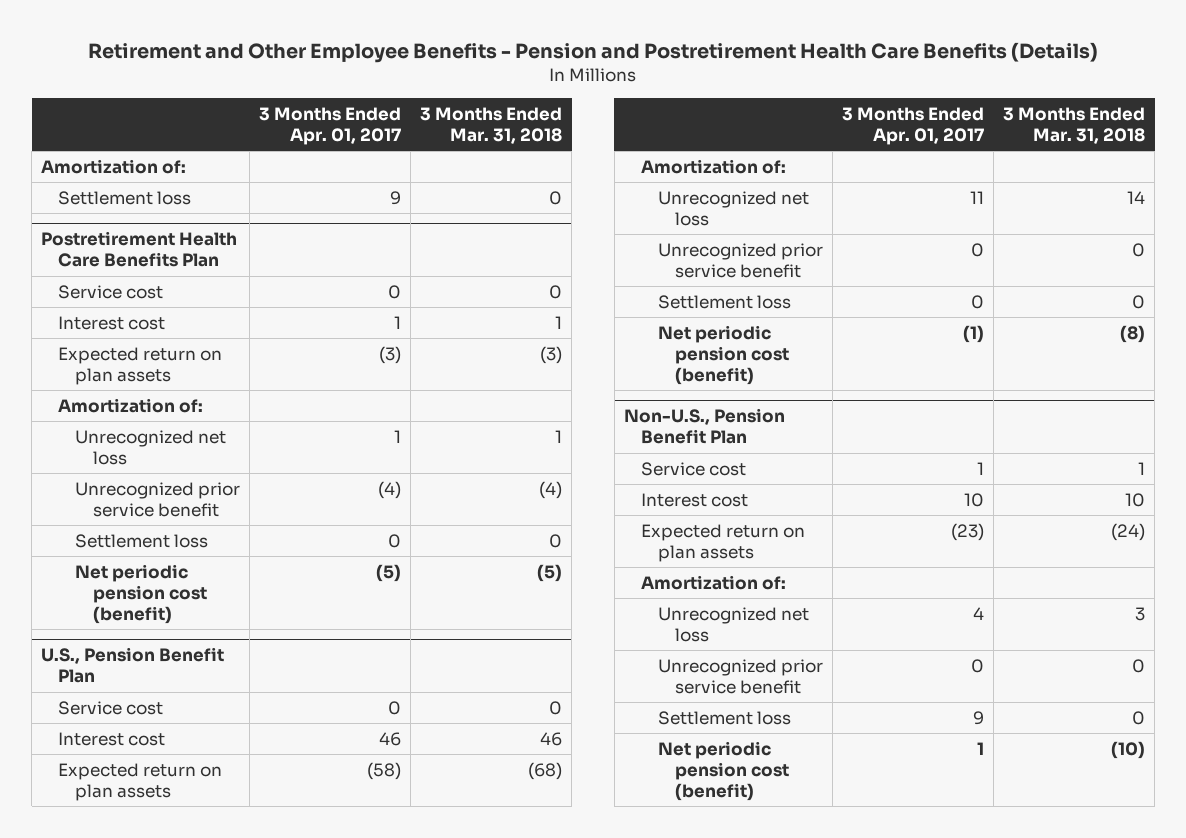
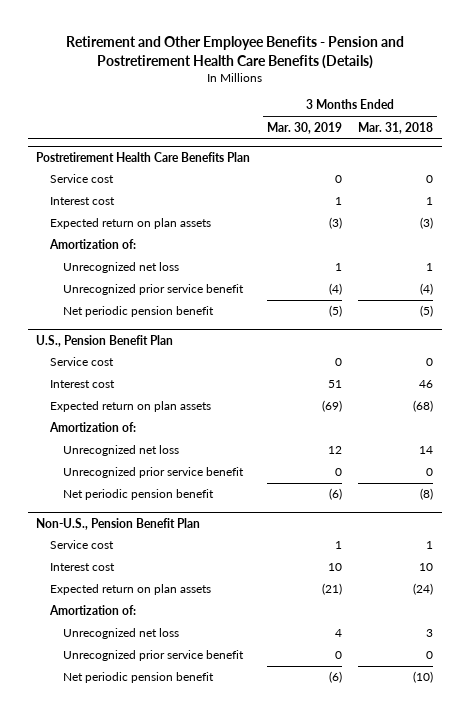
[259,106,402,145] 3 Months Ended Apr. 01, 2017 -> none
none -> [266,121,342,134] Mar. 30, 2019
[41,158,187,174] Amortization of: -> none
[58,190,192,205] Settlement loss -> none
[75,533,209,548] Settlement loss -> none
[75,563,207,624] Net periodic pension cost (benefit) -> [62,306,214,318] Net periodic pension benefit
[658,294,792,309] Settlement loss -> none
[658,324,790,385] Net periodic pension cost (benefit) -> [62,489,214,501] Net periodic pension benefit
[658,710,792,725] Settlement loss -> none
[658,740,790,801] Net periodic pension cost (benefit) -> [62,672,214,684] Net periodic pension benefit

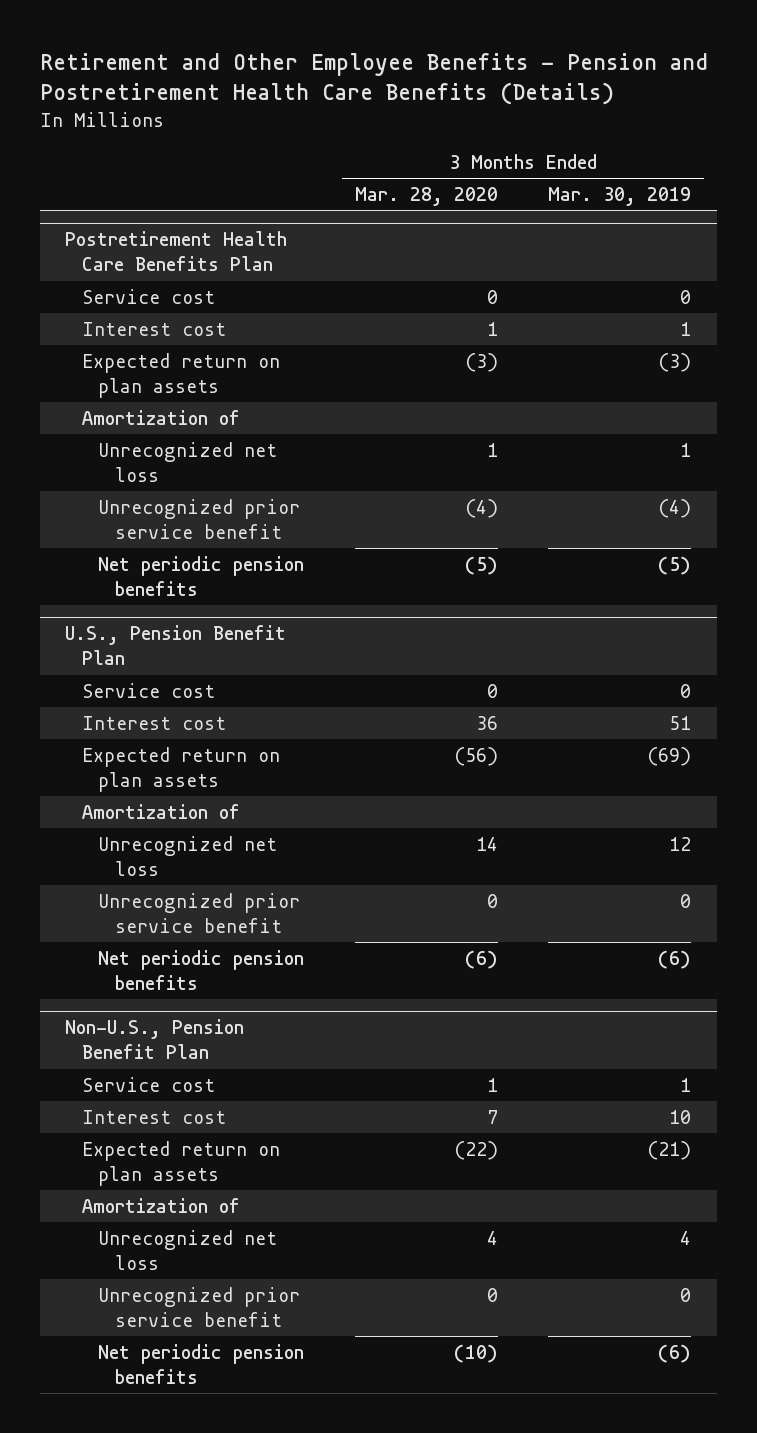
[358,121,434,134] Mar. 31, 2018 -> none
none -> [354,186,498,206] Mar. 28, 2020
[48,239,136,250] Amortization of: -> [81,409,240,425] Amortization of
[62,306,214,318] Net periodic pension benefit -> [98,555,305,596] Net periodic pension benefits
[48,422,136,433] Amortization of: -> [81,803,240,819] Amortization of
[62,489,214,501] Net periodic pension benefit -> [98,949,305,990] Net periodic pension benefits
[48,605,136,616] Amortization of: -> [81,1197,240,1213] Amortization of
[62,672,214,684] Net periodic pension benefit -> [98,1343,305,1384] Net periodic pension benefits

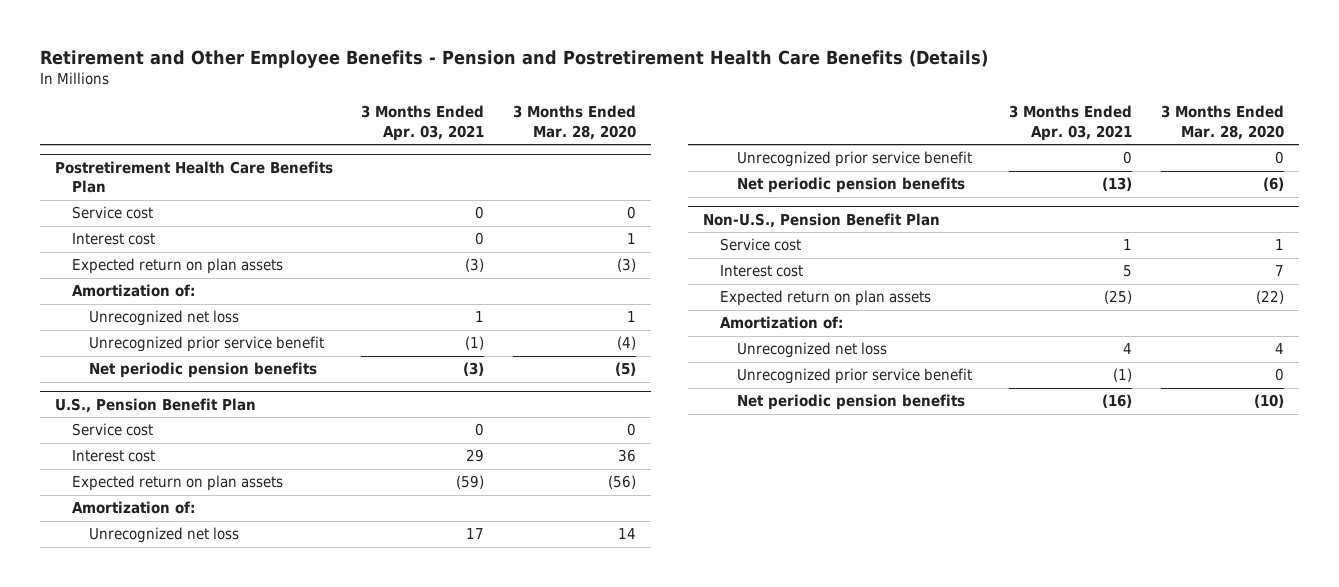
[548,186,692,206] Mar. 30, 2019 -> none
none -> [361,105,485,141] 3 Months Ended Apr. 03, 2021
[81,409,240,425] Amortization of -> [71,284,195,298] Amortization of:
[81,803,240,819] Amortization of -> [71,501,195,515] Amortization of:
[81,1197,240,1213] Amortization of -> [719,316,843,330] Amortization of:

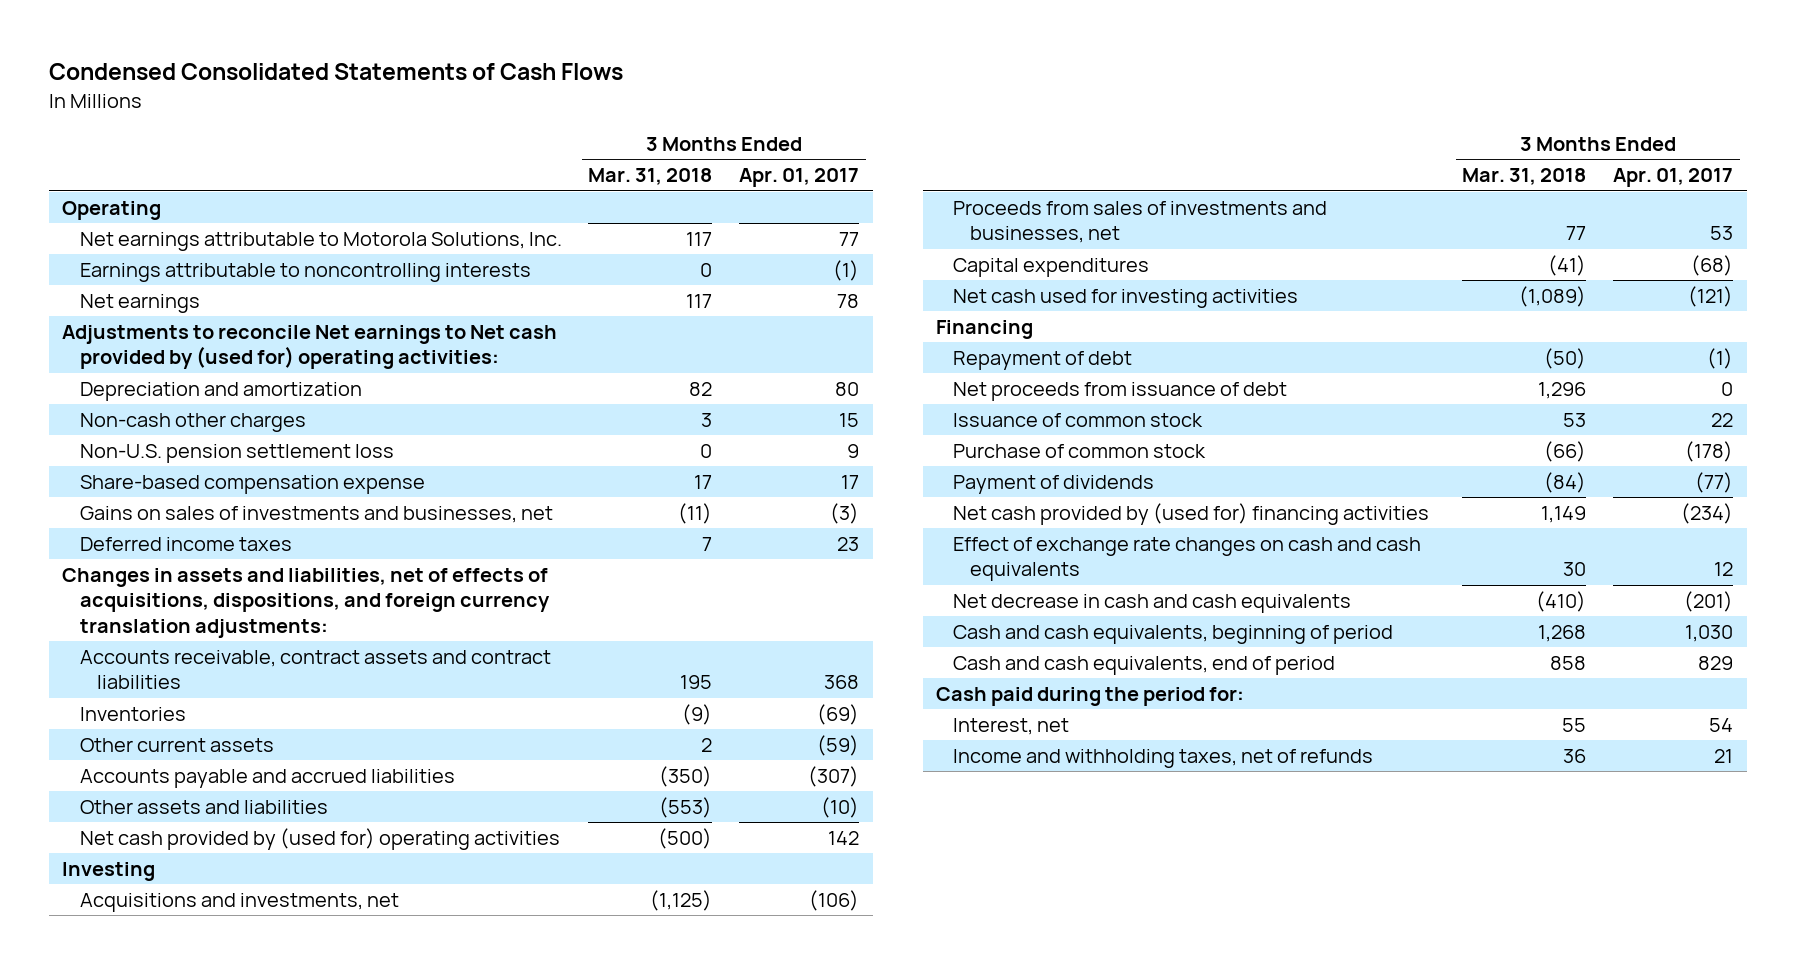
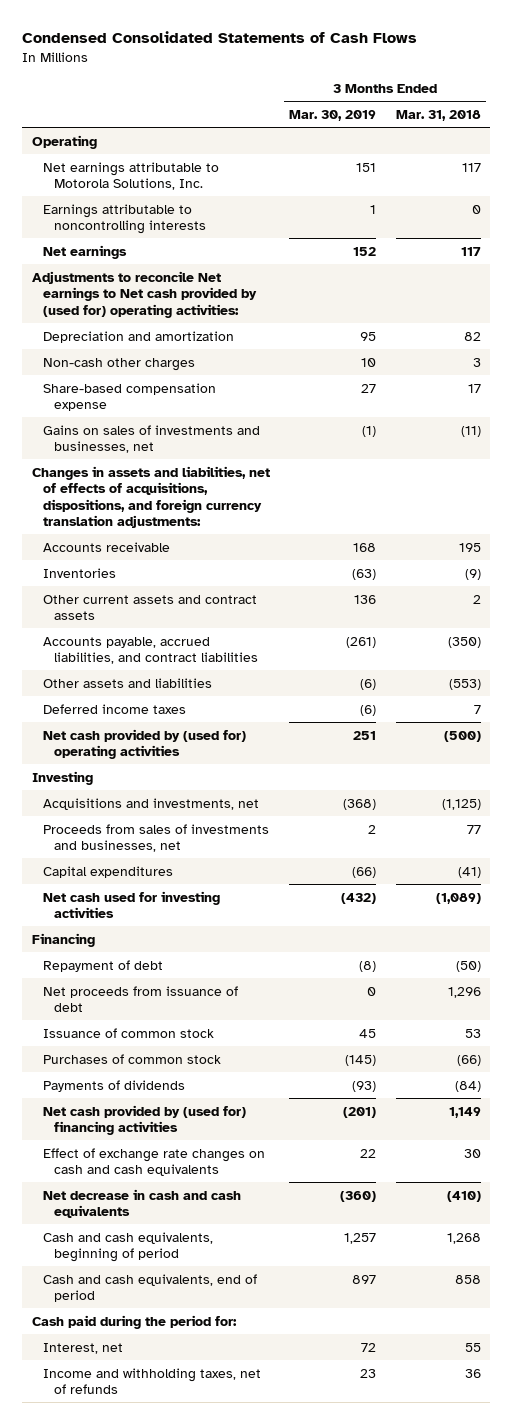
[739,168,860,188] Apr. 01, 2017 -> none
none -> [289,110,377,122] Mar. 30, 2019
[79,444,394,464] Non-U.S. pension settlement loss -> none
[79,650,551,690] Accounts receivable, contract assets and contract liabilities -> [42,541,170,552] Accounts receivable
[79,738,274,753] Other current assets -> [42,594,257,621] Other current assets and contract assets
[79,769,455,789] Accounts payable and accrued liabilities -> [42,636,259,665] Accounts payable, accrued liabilities, and contract liabilities
[79,537,292,552] Deferred income taxes -> [42,703,186,714] Deferred income taxes
[953,444,1207,459] Purchase of common stock -> [42,1053,221,1064] Purchases of common stock
[953,475,1155,495] Payment of dividends -> [42,1079,185,1092] Payments of dividends

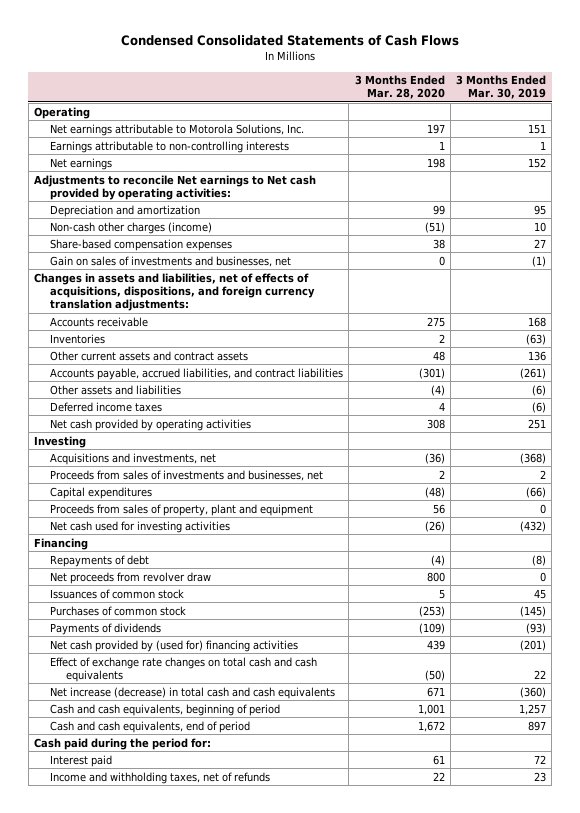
[395,110,481,122] Mar. 31, 2018 -> none
none -> [354,75,445,100] 3 Months Ended Mar. 28, 2020
[42,203,207,235] Earnings attributable to noncontrolling interests -> [50,140,290,153] Earnings attributable to non-controlling interests
[31,270,257,318] Adjustments to reconcile Net earnings to Net cash provided by (used for) operating activities: -> [33,174,316,200] Adjustments to reconcile Net earnings to Net cash provided by operating activities:
[42,357,195,371] Non-cash other charges -> [50,221,213,234] Non-cash other charges (income)
[42,382,216,412] Share-based compensation expense -> [50,238,233,251] Share-based compensation expenses
[42,424,260,454] Gains on sales of investments and businesses, net -> [50,255,292,267] Gain on sales of investments and businesses, net
[42,728,246,760] Net cash provided by (used for) operating activities -> [50,418,252,431] Net cash provided by operating activities
none -> [50,503,314,516] Proceeds from sales of property, plant and equipment
[42,959,163,972] Repayment of debt -> [50,554,150,567] Repayments of debt
[42,985,238,1013] Net proceeds from issuance of debt -> [50,571,212,584] Net proceeds from revolver draw
[42,1027,214,1038] Issuance of common stock -> [50,588,185,599] Issuances of common stock
[42,1147,265,1177] Effect of exchange rate changes on cash and cash equivalents -> [50,656,318,682] Effect of exchange rate changes on total cash and cash equivalents
[42,1188,241,1219] Net decrease in cash and cash equivalents -> [50,686,336,699] Net increase (decrease) in total cash and cash equivalents
[42,1342,123,1354] Interest, net -> [50,754,113,767] Interest paid

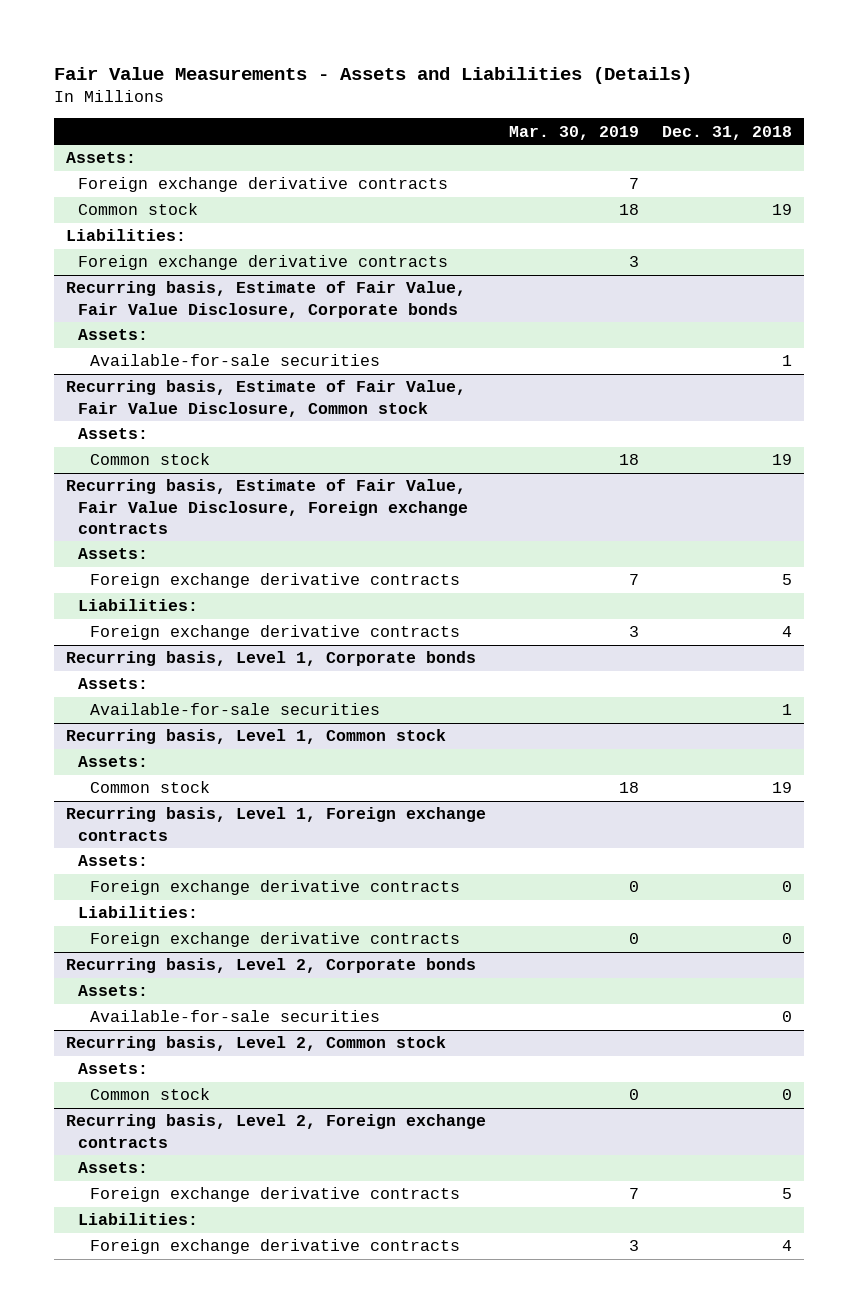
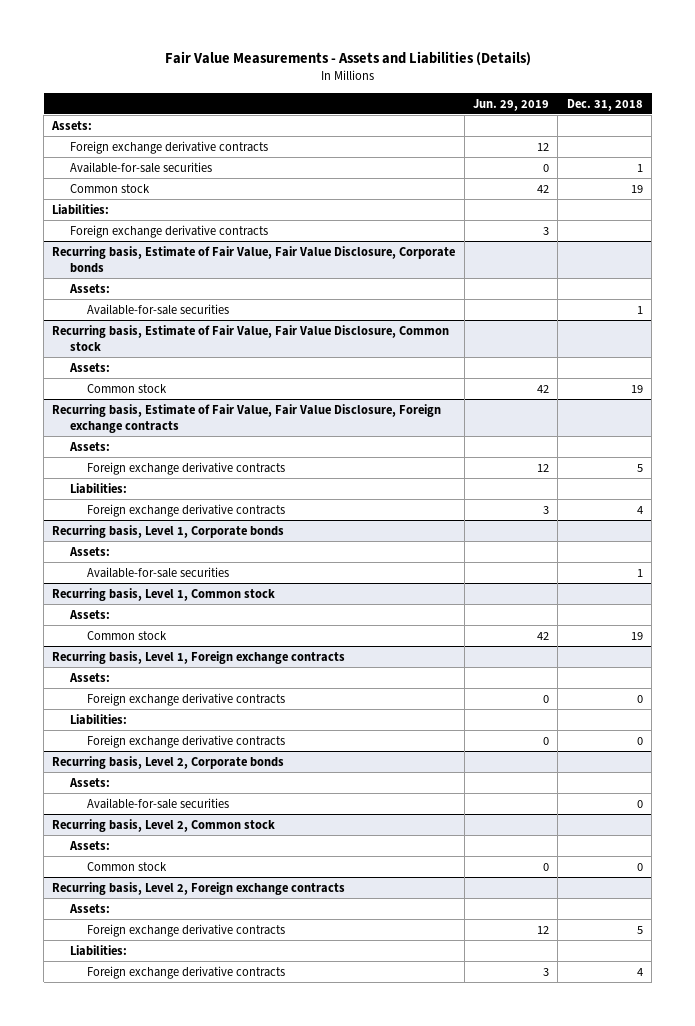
[508,125,639,140] Mar. 30, 2019 -> none
none -> [473,98,550,111] Jun. 29, 2019
none -> [69,161,212,173] Available-for-sale securities

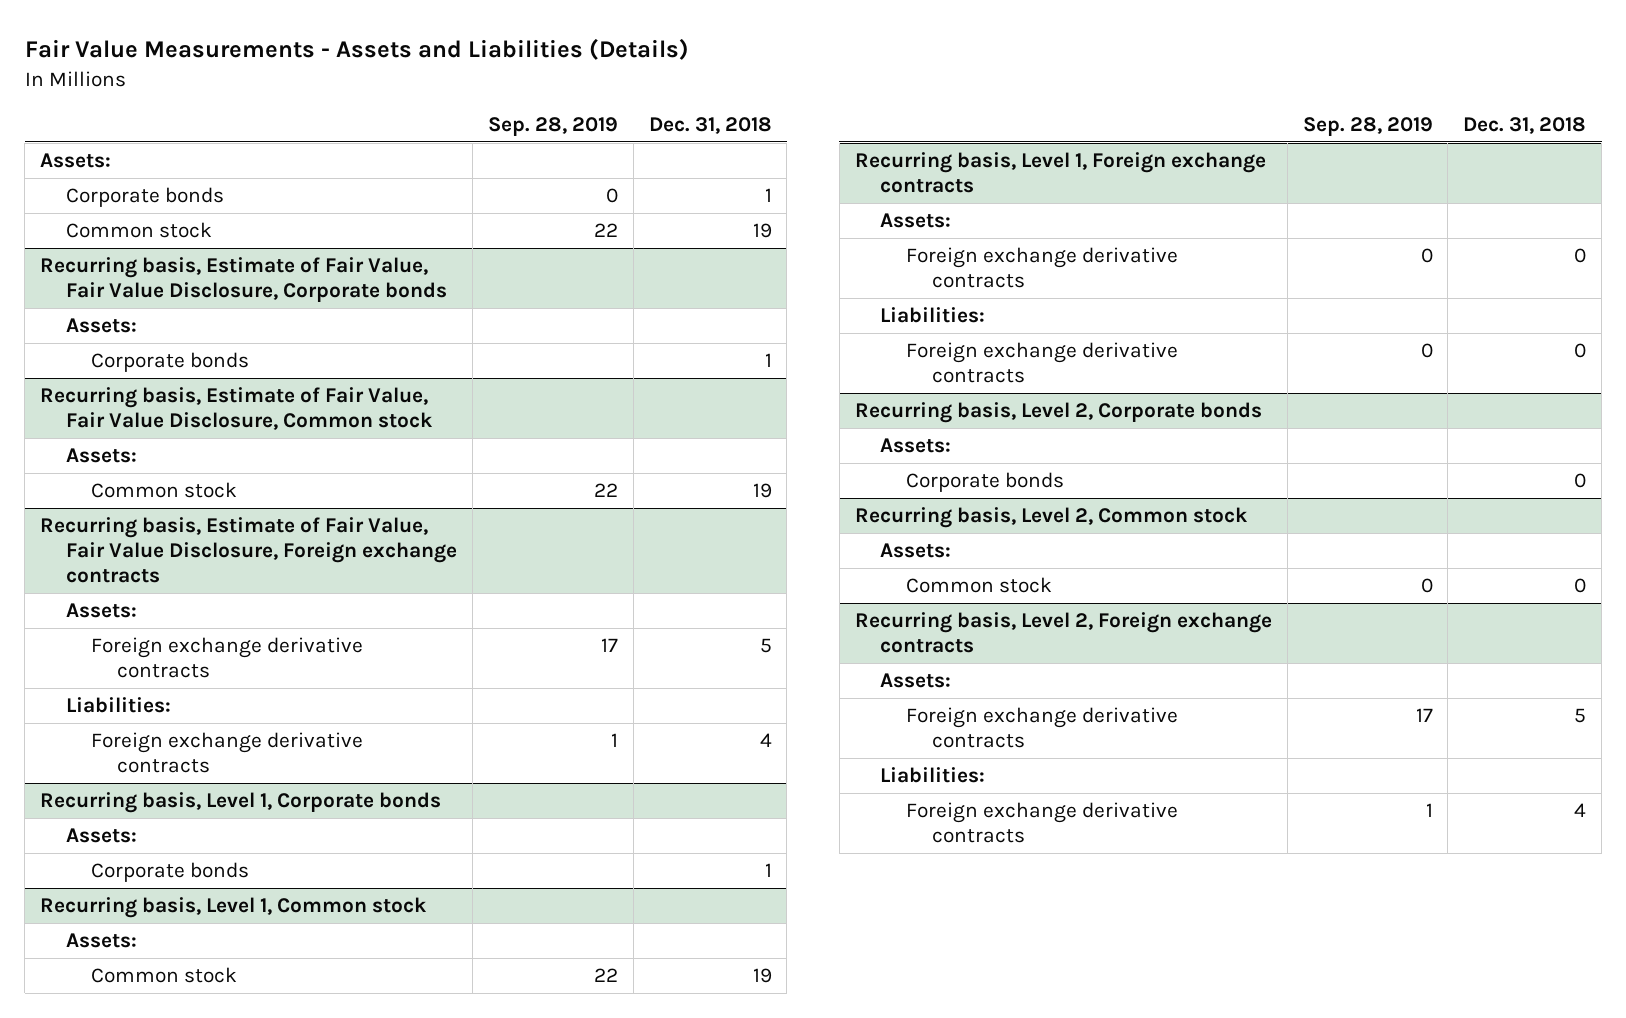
[473,98,550,111] Jun. 29, 2019 -> none
none -> [487,116,618,136] Sep. 28, 2019
[69,140,268,154] Foreign exchange derivative contracts -> none
[69,161,212,173] Available-for-sale securities -> [65,187,224,208] Corporate bonds
[52,203,110,215] Liabilities: -> none
[69,224,268,238] Foreign exchange derivative contracts -> none
[86,303,229,315] Available-for-sale securities -> [91,352,250,373] Corporate bonds
[86,566,229,578] Available-for-sale securities -> [91,862,250,883] Corporate bonds
[86,797,229,809] Available-for-sale securities -> [906,472,1065,493] Corporate bonds

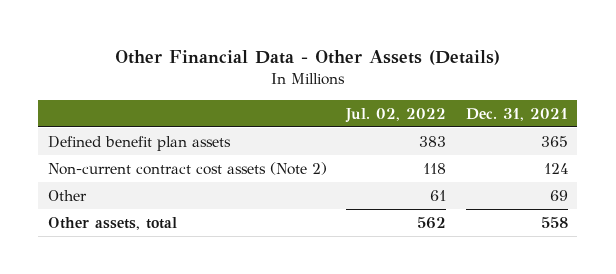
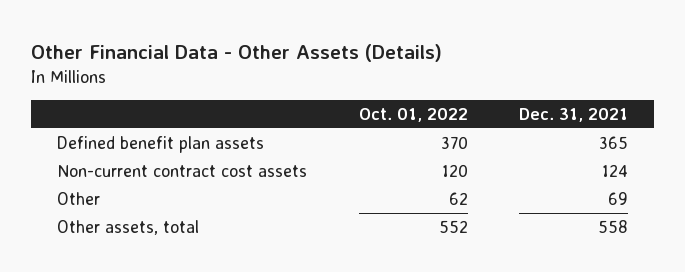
[345,107,447,123] Jul. 02, 2022 -> none
none -> [358,107,468,122] Oct. 01, 2022
[48,161,328,175] Non-current contract cost assets (Note 2) -> [57,164,308,177] Non-current contract cost assets

